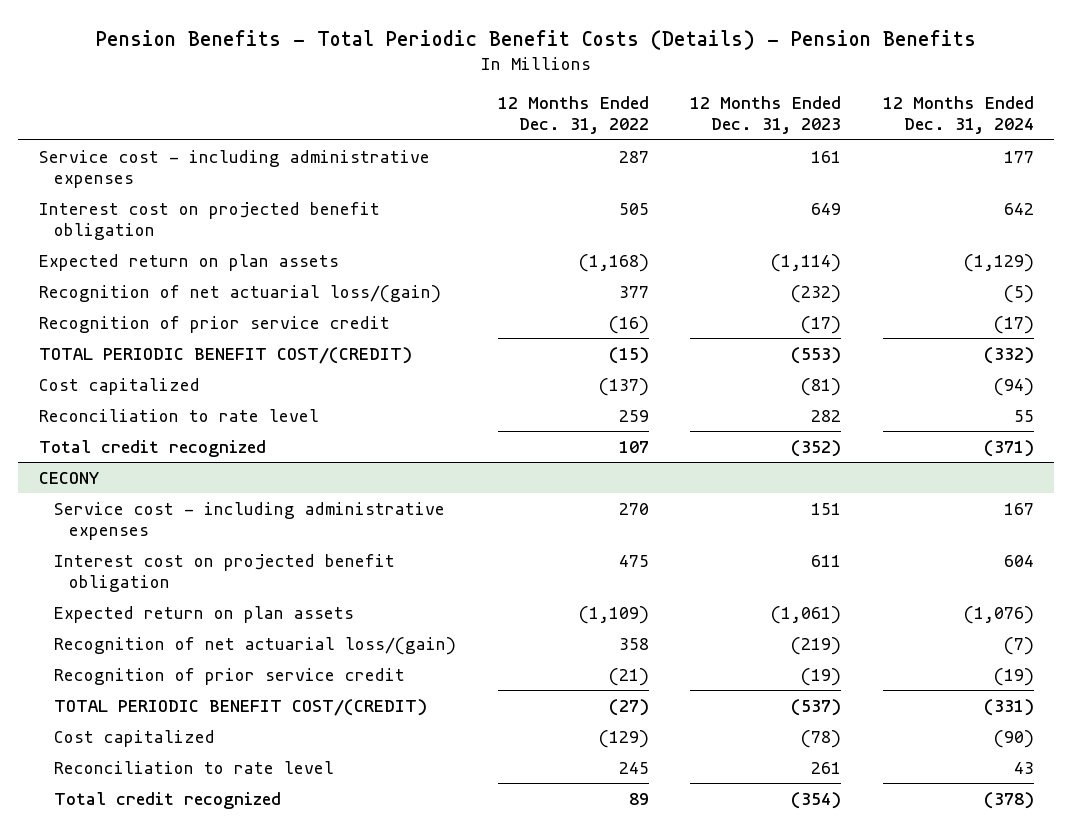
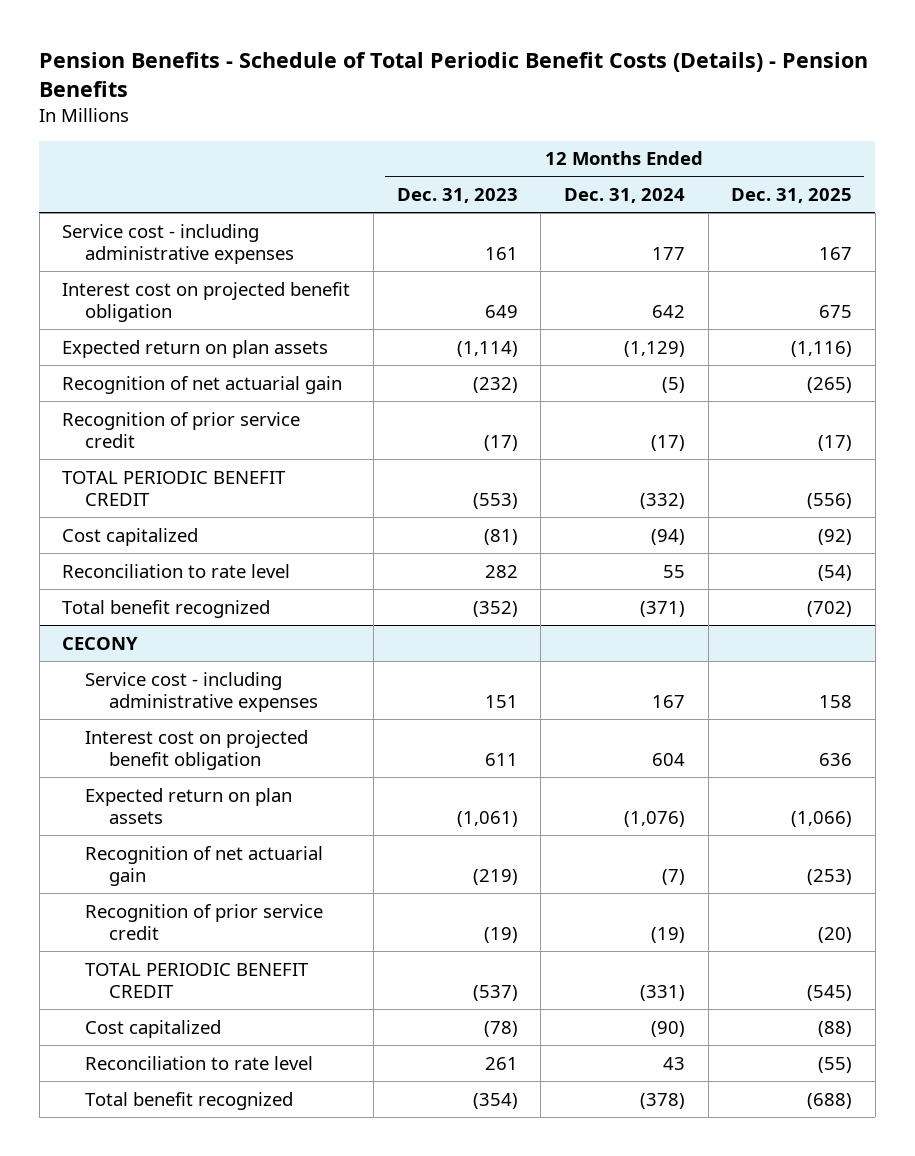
[96,29,977,50] Pension Benefits - Total Periodic Benefit Costs (Details) - Pension Benefits -> [39,52,869,98] Pension Benefits - Schedule of Total Periodic Benefit Costs (Details) - Pension Benefits
[497,96,649,135] 12 Months Ended Dec. 31, 2022 -> none
none -> [731,188,853,204] Dec. 31, 2025
[38,284,441,303] Recognition of net actuarial loss/(gain) -> [62,375,343,394] Recognition of net actuarial gain
[38,346,412,364] TOTAL PERIODIC BENEFIT COST/(CREDIT) -> [62,470,287,507] TOTAL PERIODIC BENEFIT CREDIT
[38,439,266,457] Total credit recognized -> [62,599,271,618] Total benefit recognized
[54,636,457,655] Recognition of net actuarial loss/(gain) -> [85,845,324,887] Recognition of net actuarial gain
[54,698,428,716] TOTAL PERIODIC BENEFIT COST/(CREDIT) -> [85,962,310,999] TOTAL PERIODIC BENEFIT CREDIT
[54,791,282,809] Total credit recognized -> [85,1091,294,1110] Total benefit recognized

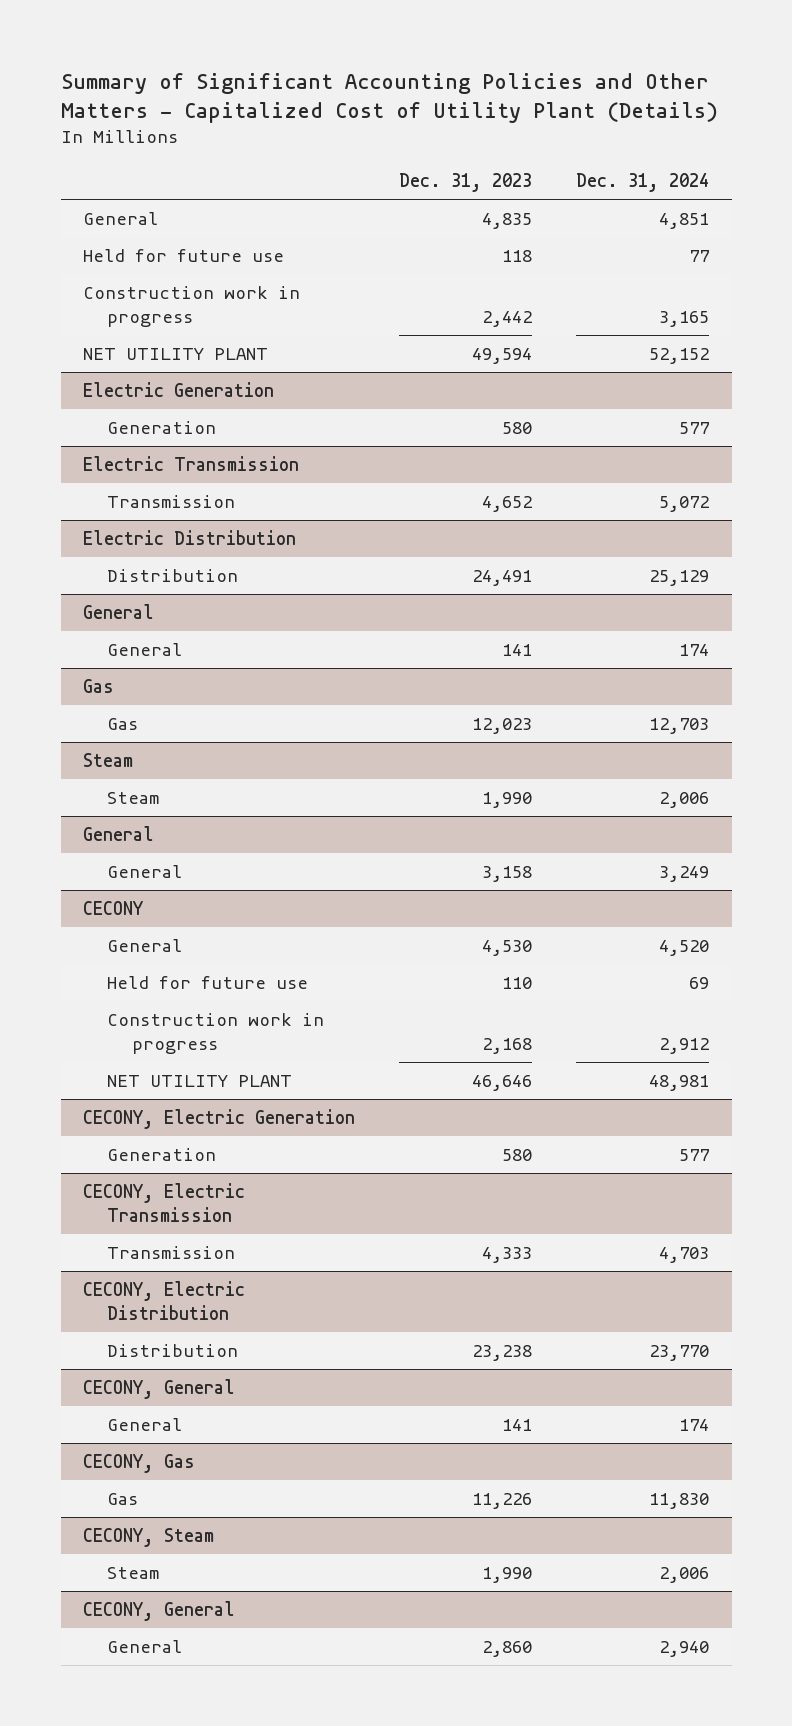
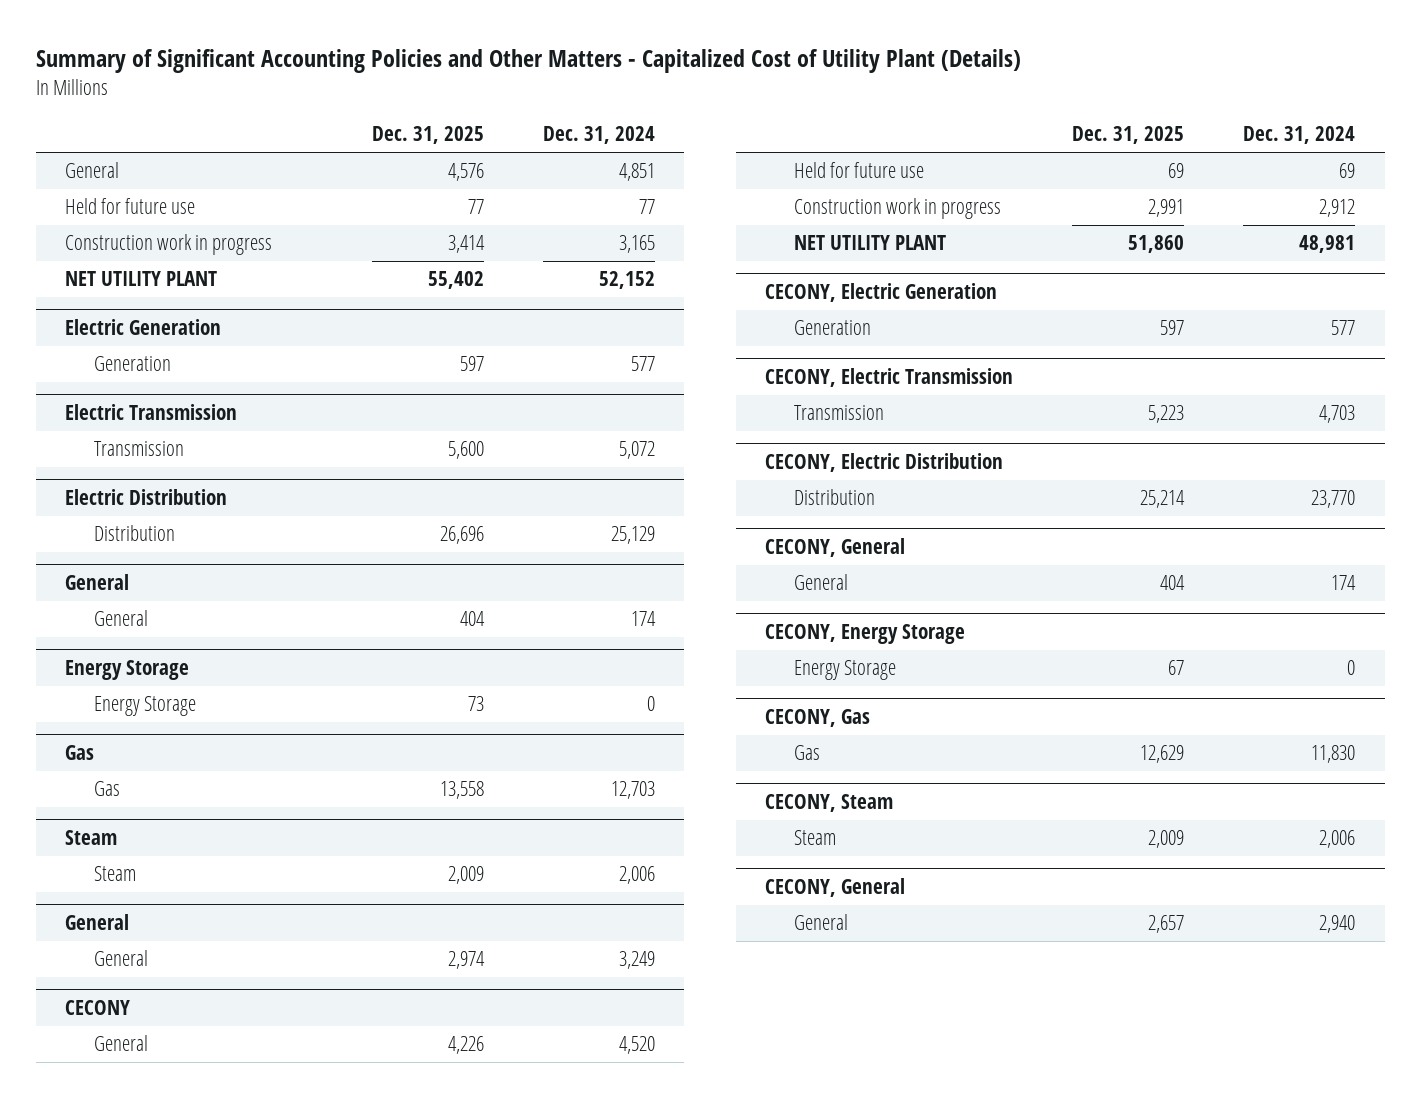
[399,172,533,192] Dec. 31, 2023 -> none
none -> [371,126,484,145] Dec. 31, 2025
none -> [65,660,190,681] Energy Storage
none -> [93,696,196,717] Energy Storage
none -> [765,624,966,645] CECONY, Energy Storage
none -> [794,660,897,681] Energy Storage

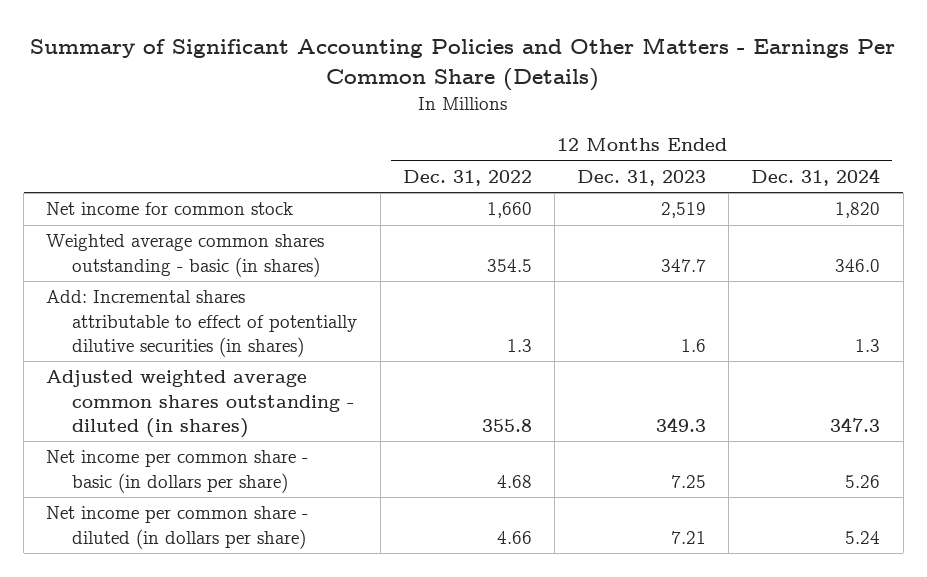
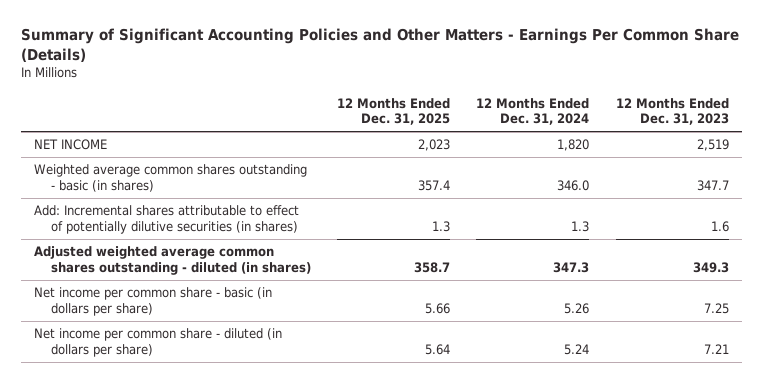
[402,169,532,186] Dec. 31, 2022 -> none
none -> [336,97,450,126] 12 Months Ended Dec. 31, 2025
[46,202,294,216] Net income for common stock -> [33,139,107,151] NET INCOME

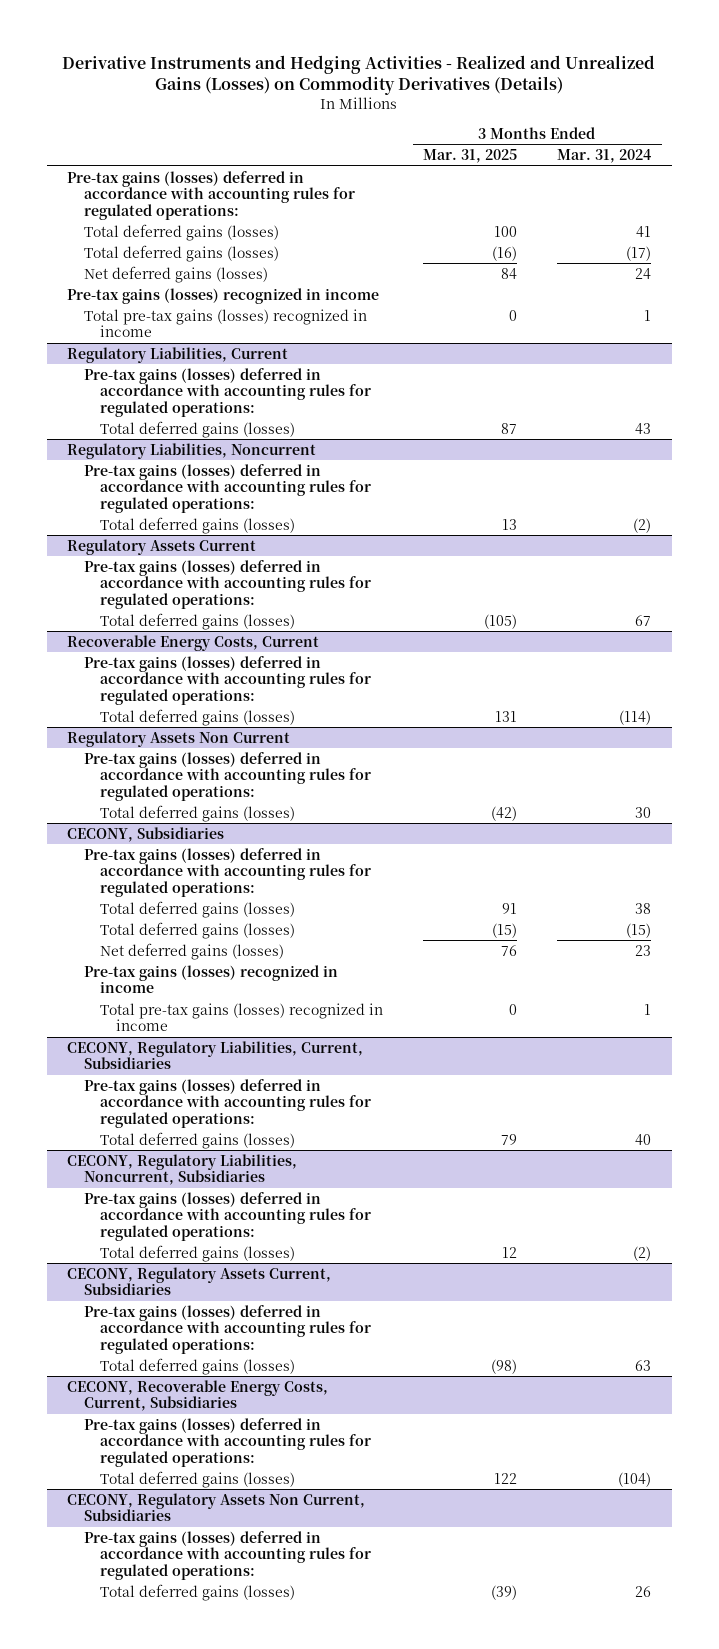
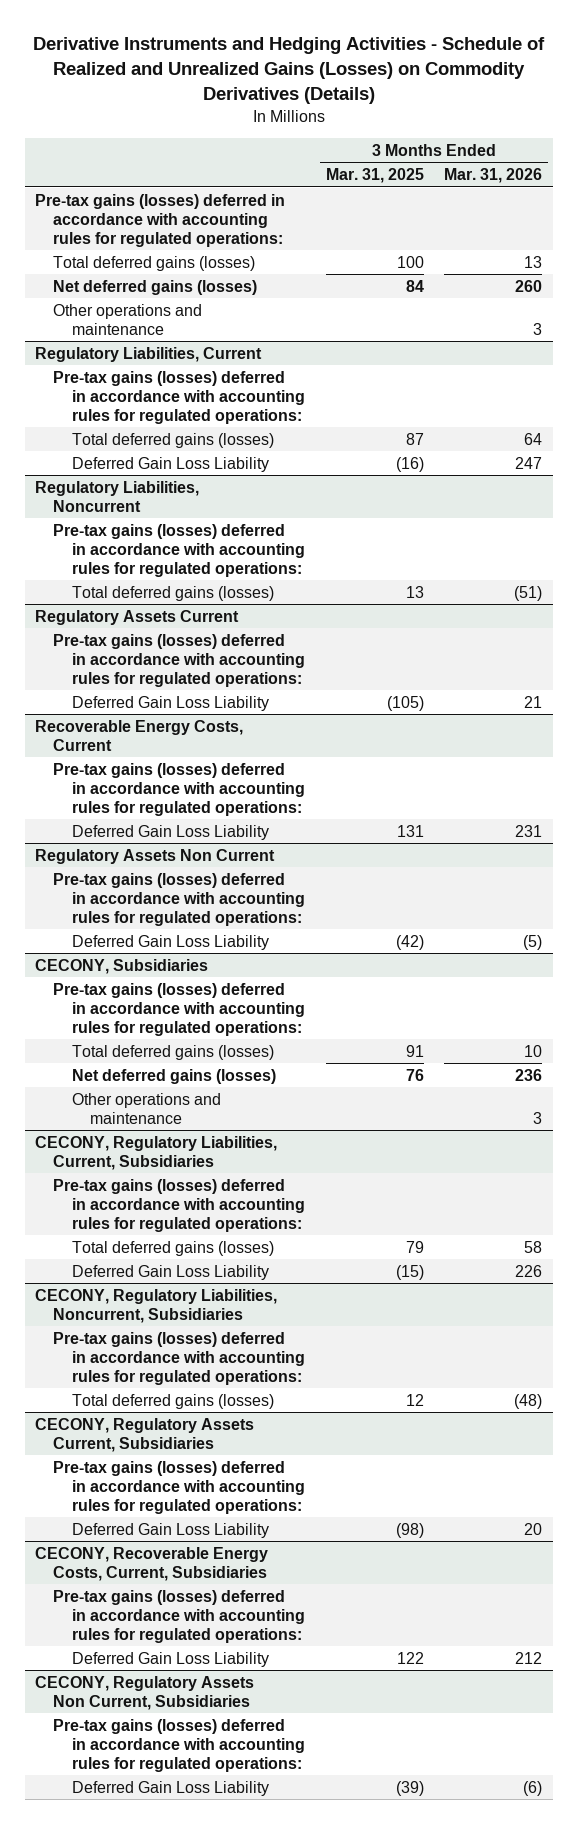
[62,54,656,96] Derivative Instruments and Hedging Activities - Realized and Unrealized Gains (Losses) on Commodity Derivatives (Details) -> [32,36,545,105] Derivative Instruments and Hedging Activities - Schedule of Realized and Unrealized Gains (Losses) on Commodity Derivatives (Details)
[557,149,652,164] Mar. 31, 2024 -> none
none -> [444,168,543,184] Mar. 31, 2026
[83,244,279,262] Total deferred gains (losses) -> none
[67,287,380,304] Pre-tax gains (losses) recognized in income -> none
[83,308,367,338] Total pre-tax gains (losses) recognized in income -> none
none -> [53,303,203,335] Other operations and maintenance
none -> [71,456,269,472] Deferred Gain Loss Liability
[99,612,295,630] Total deferred gains (losses) -> [71,695,269,711] Deferred Gain Loss Liability
[99,708,295,726] Total deferred gains (losses) -> [71,824,269,840] Deferred Gain Loss Liability
[99,804,295,822] Total deferred gains (losses) -> [71,934,269,950] Deferred Gain Loss Liability
[99,921,295,939] Total deferred gains (losses) -> none
[83,964,338,994] Pre-tax gains (losses) recognized in income -> none
[99,1002,383,1032] Total pre-tax gains (losses) recognized in income -> none
none -> [71,1092,221,1124] Other operations and maintenance
none -> [71,1264,269,1280] Deferred Gain Loss Liability
[99,1357,295,1375] Total deferred gains (losses) -> [71,1522,269,1538] Deferred Gain Loss Liability
[99,1470,295,1488] Total deferred gains (losses) -> [71,1651,269,1667] Deferred Gain Loss Liability
[99,1583,295,1601] Total deferred gains (losses) -> [71,1780,269,1796] Deferred Gain Loss Liability

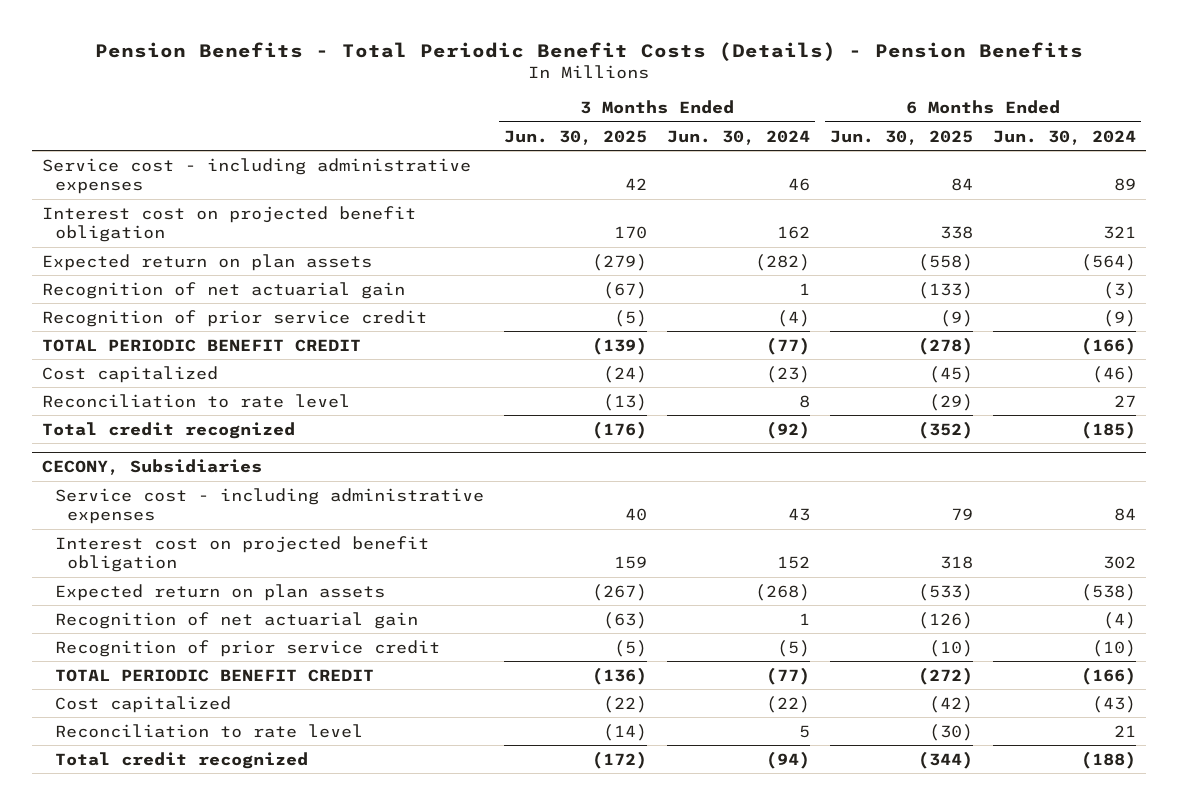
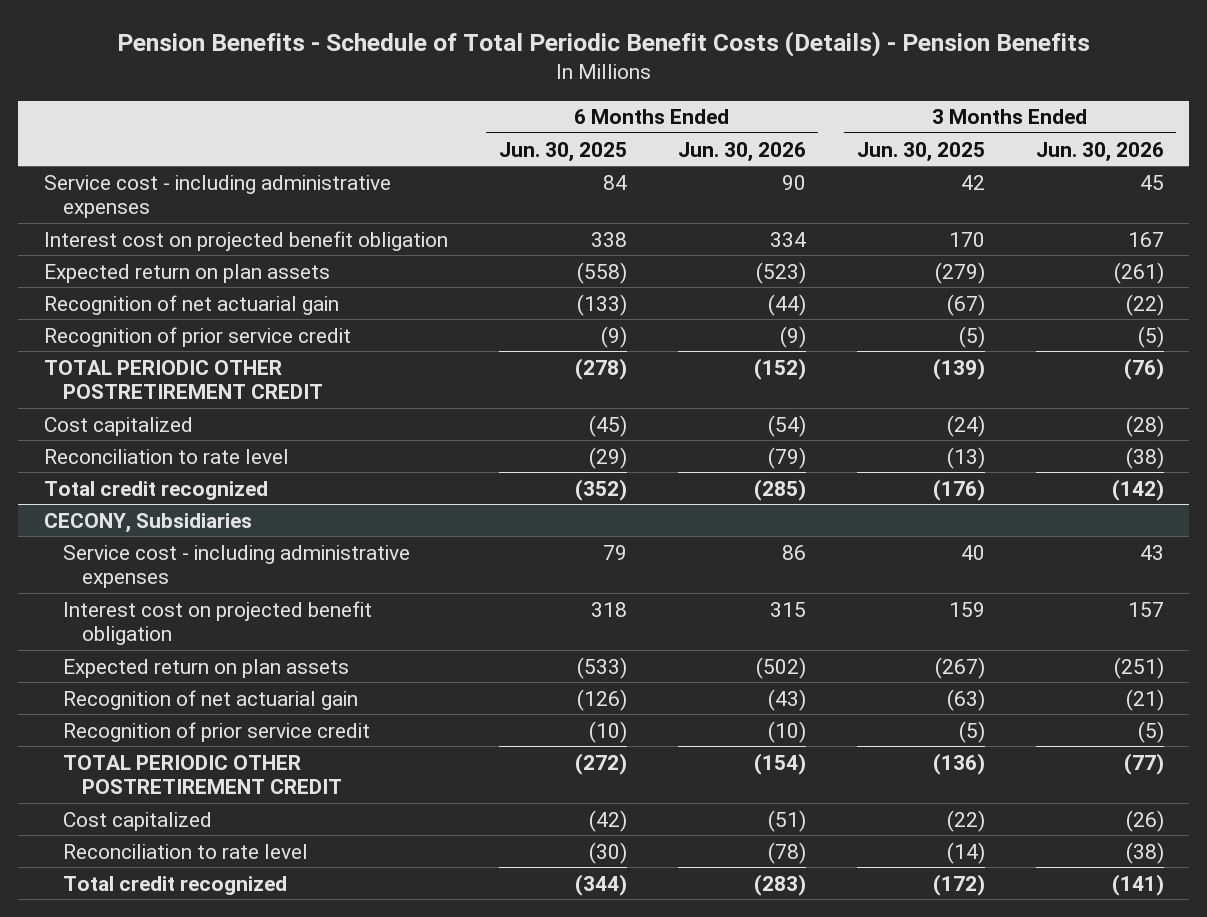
[95,41,1084,61] Pension Benefits - Total Periodic Benefit Costs (Details) - Pension Benefits -> [116,30,1090,57] Pension Benefits - Schedule of Total Periodic Benefit Costs (Details) - Pension Benefits
[667,129,811,145] Jun. 30, 2024 -> none
[993,129,1137,145] Jun. 30, 2024 -> none
none -> [677,141,806,162] Jun. 30, 2026
none -> [1035,141,1164,162] Jun. 30, 2026
[42,338,362,352] TOTAL PERIODIC BENEFIT CREDIT -> [43,359,323,400] TOTAL PERIODIC OTHER POSTRETIREMENT CREDIT
[54,668,374,682] TOTAL PERIODIC BENEFIT CREDIT -> [62,754,343,795] TOTAL PERIODIC OTHER POSTRETIREMENT CREDIT

